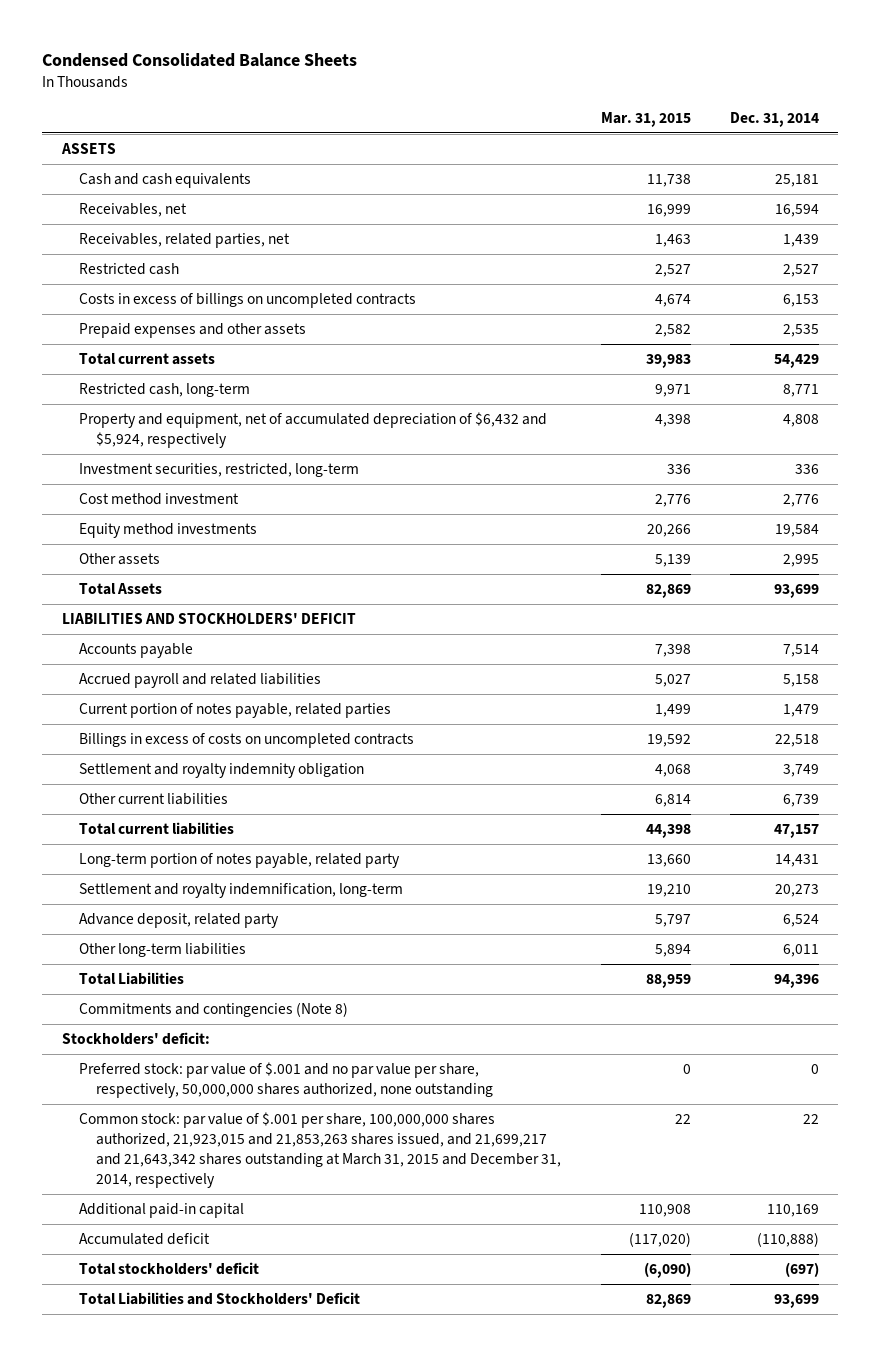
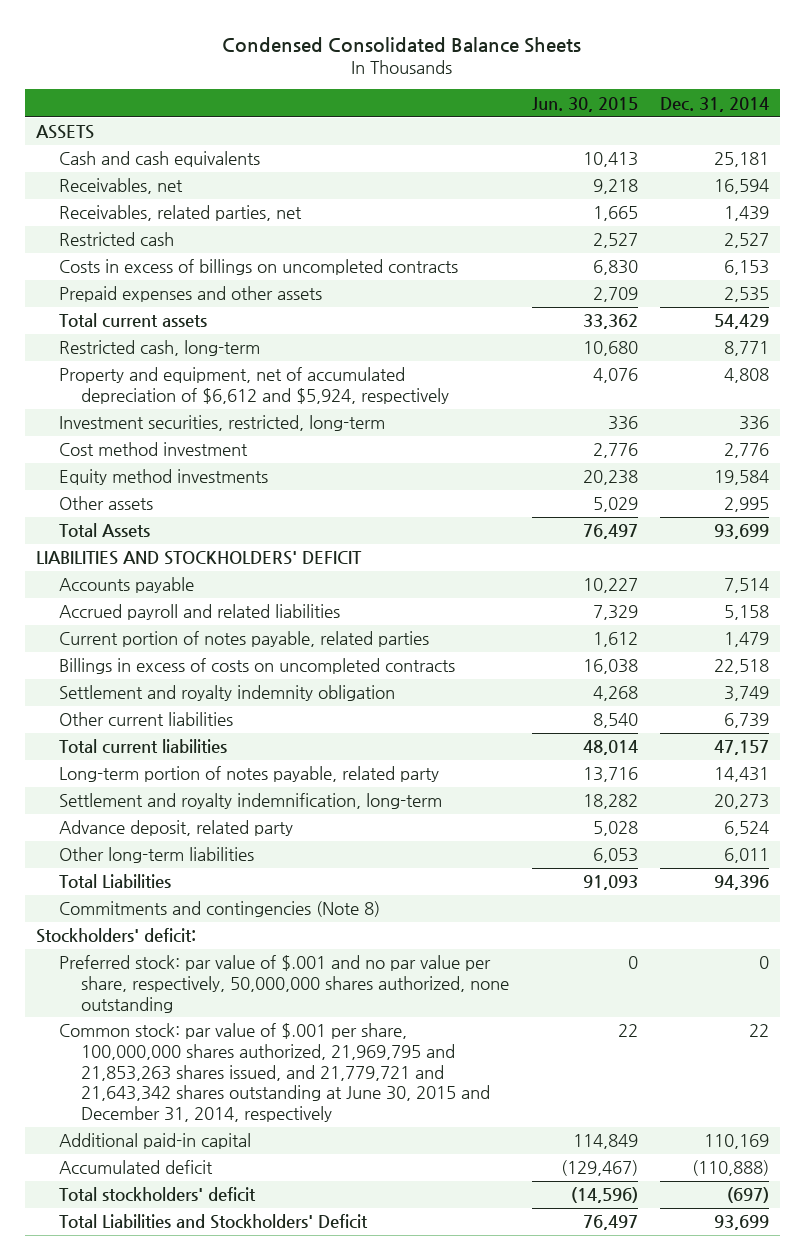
[600,112,691,128] Mar. 31, 2015 -> none
none -> [531,96,638,112] Jun. 30, 2015
[79,411,548,449] Property and equipment, net of accumulated depreciation of $6,432 and $5,924, respectively -> [58,367,450,404] Property and equipment, net of accumulated depreciation of $6,612 and $5,924, respectively
[79,1111,562,1189] Common stock: par value of $.001 per share, 100,000,000 shares authorized, 21,923,015 and 21,853,263 shares issued, and 21,699,217 and 21,643,342 shares outstanding at March 31, 2015 and December 31, 2014, respectively -> [58,1023,491,1122] Common stock: par value of $.001 per share, 100,000,000 shares authorized, 21,969,795 and 21,853,263 shares issued, and 21,779,721 and 21,643,342 shares outstanding at June 30, 2015 and December 31, 2014, respectively

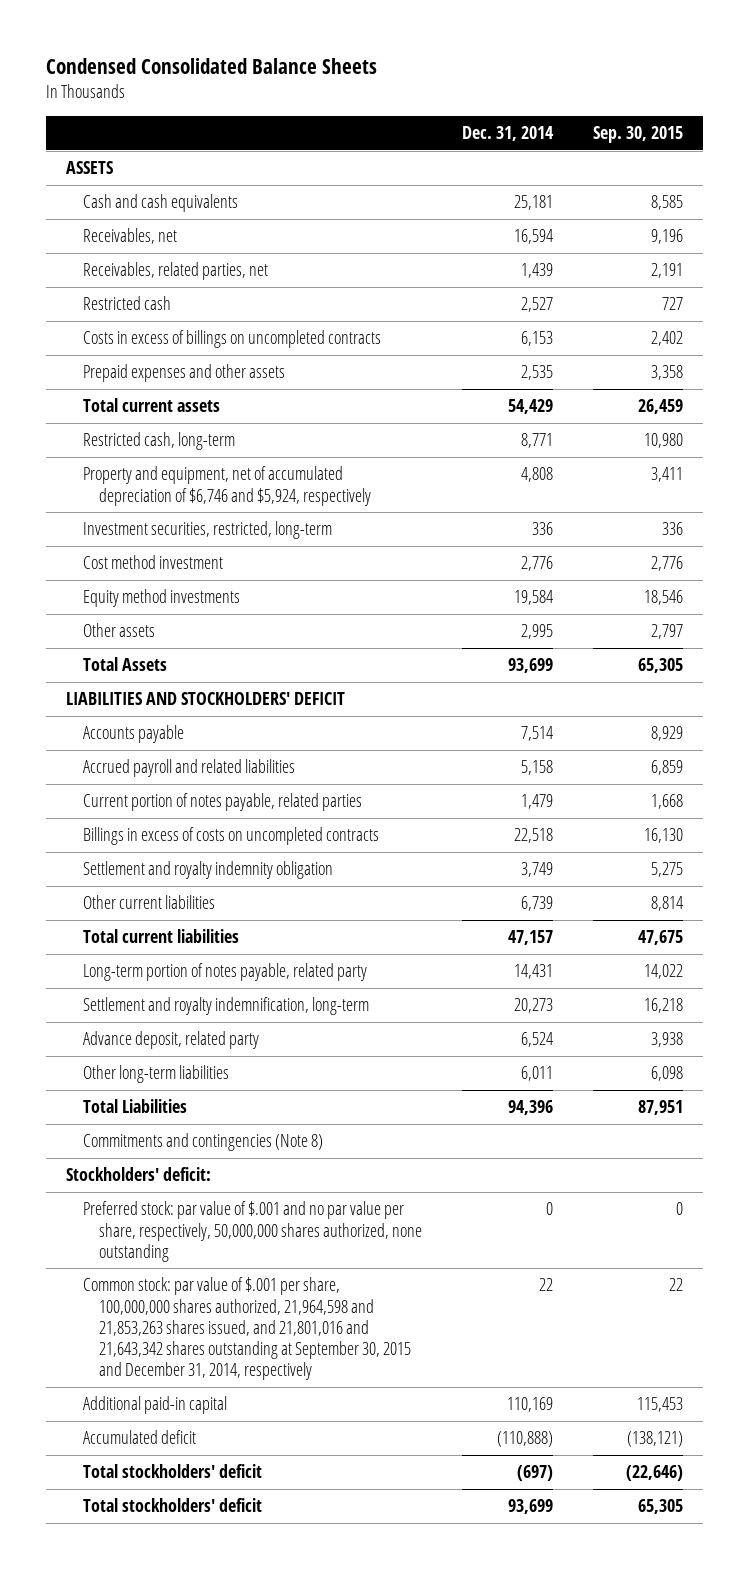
[531,96,638,112] Jun. 30, 2015 -> none
none -> [593,126,684,144] Sep. 30, 2015
[58,367,450,404] Property and equipment, net of accumulated depreciation of $6,612 and $5,924, respectively -> [82,466,372,506] Property and equipment, net of accumulated depreciation of $6,746 and $5,924, respectively
[58,1023,491,1122] Common stock: par value of $.001 per share, 100,000,000 shares authorized, 21,969,795 and 21,853,263 shares issued, and 21,779,721 and 21,643,342 shares outstanding at June 30, 2015 and December 31, 2014, respectively -> [82,1277,412,1381] Common stock: par value of $.001 per share, 100,000,000 shares authorized, 21,964,598 and 21,853,263 shares issued, and 21,801,016 and 21,643,342 shares outstanding at September 30, 2015 and December 31, 2014, respectively
[58,1214,368,1230] Total Liabilities and Stockholders' Deficit -> [82,1498,262,1513] Total stockholders' deficit

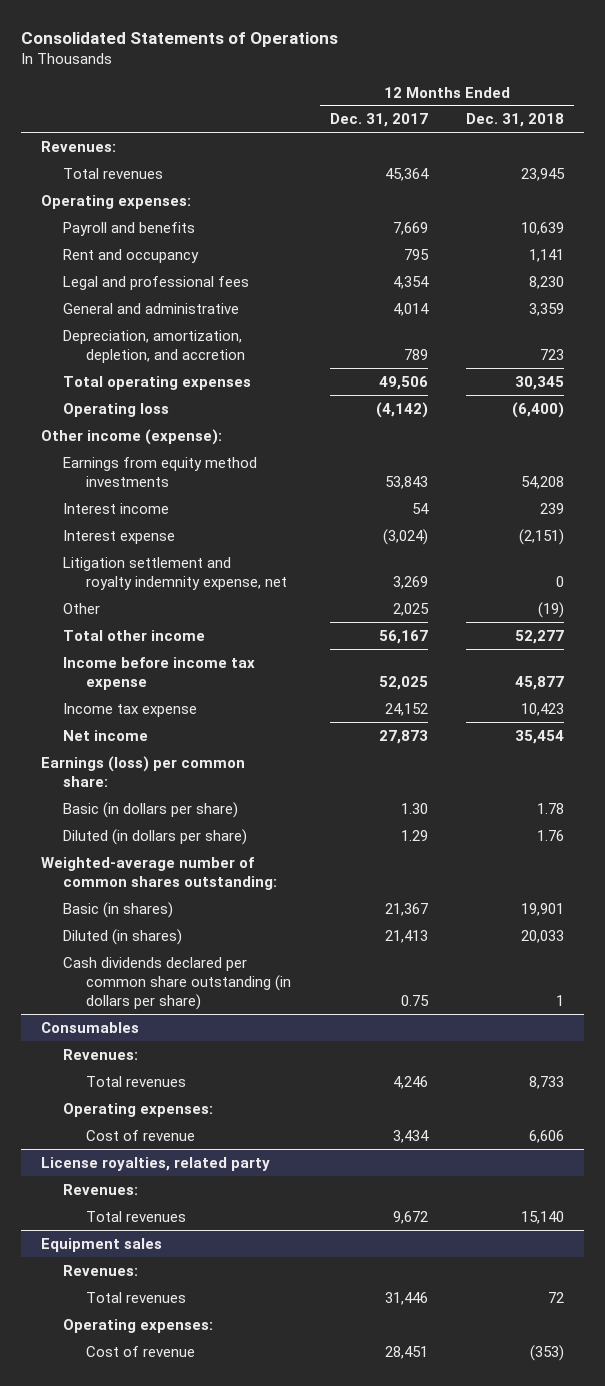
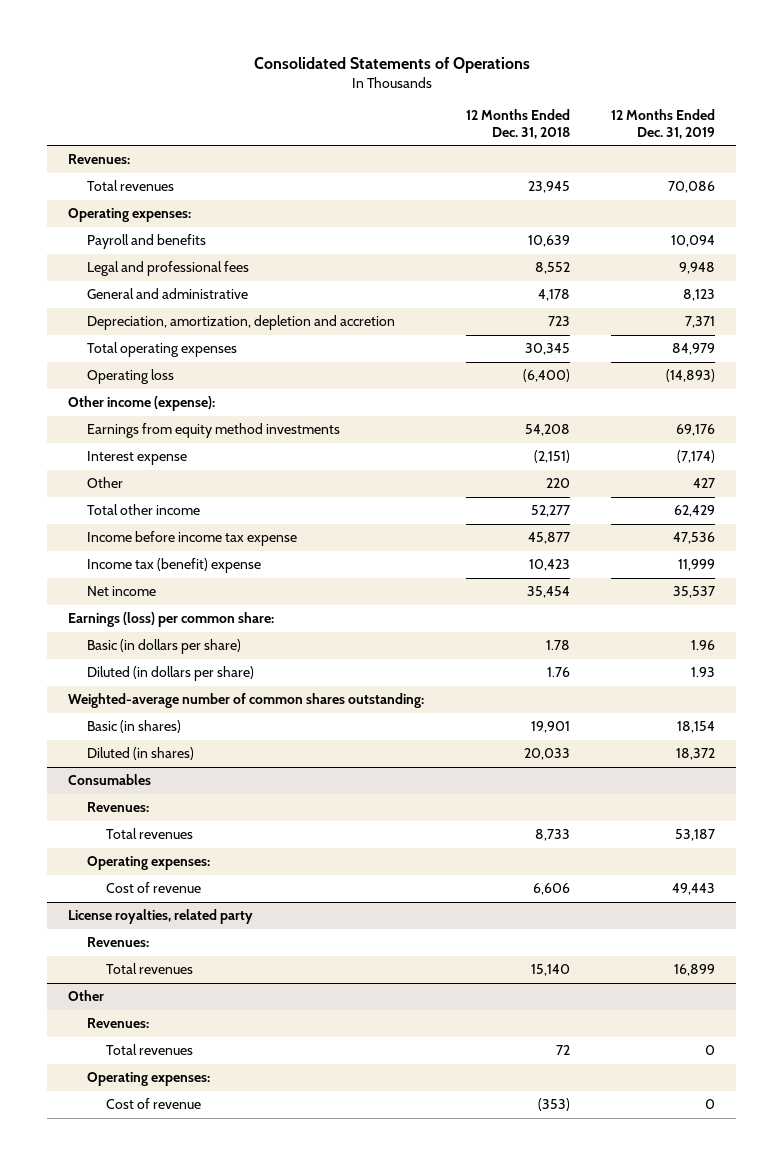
[329,113,428,128] Dec. 31, 2017 -> none
none -> [611,109,716,139] 12 Months Ended Dec. 31, 2019
[63,248,200,263] Rent and occupancy -> none
[529,275,565,289] 8,230 -> [534,262,570,275] 8,552
[529,302,565,316] 3,359 -> [537,289,570,302] 4,178
[63,329,246,363] Depreciation, amortization, depletion, and accretion -> [86,315,395,331] Depreciation, amortization, depletion and accretion
[63,502,170,514] Interest income -> none
[63,556,288,590] Litigation settlement and royalty indemnity expense, net -> none
[538,601,565,618] (19) -> [545,478,570,489] 220
[63,702,198,717] Income tax expense -> [86,558,261,574] Income tax (benefit) expense
[63,956,292,1010] Cash dividends declared per common share outstanding (in dollars per share) -> none
[40,1237,162,1252] Equipment sales -> [68,990,105,1002] Other

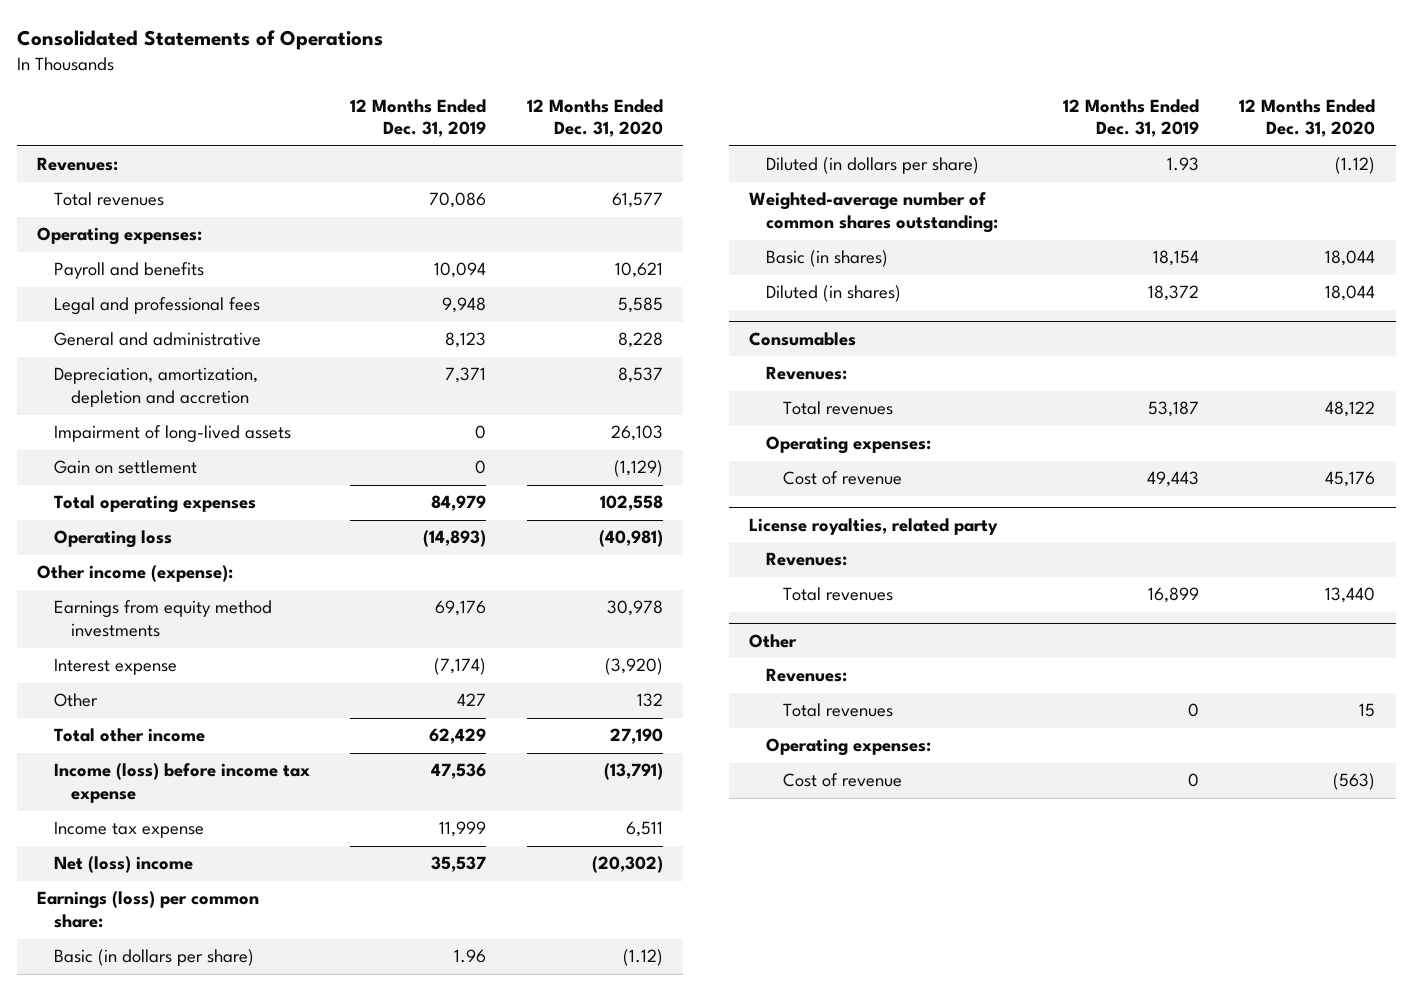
[465,109,570,139] 12 Months Ended Dec. 31, 2018 -> none
none -> [527,98,664,138] 12 Months Ended Dec. 31, 2020
none -> [53,425,291,444] Impairment of long-lived assets
none -> [53,460,197,475] Gain on settlement
[86,531,297,547] Income before income tax expense -> [53,763,310,804] Income (loss) before income tax expense
[86,558,261,574] Income tax (benefit) expense -> [53,821,204,839] Income tax expense
[86,586,156,597] Net income -> [53,856,193,874] Net (loss) income

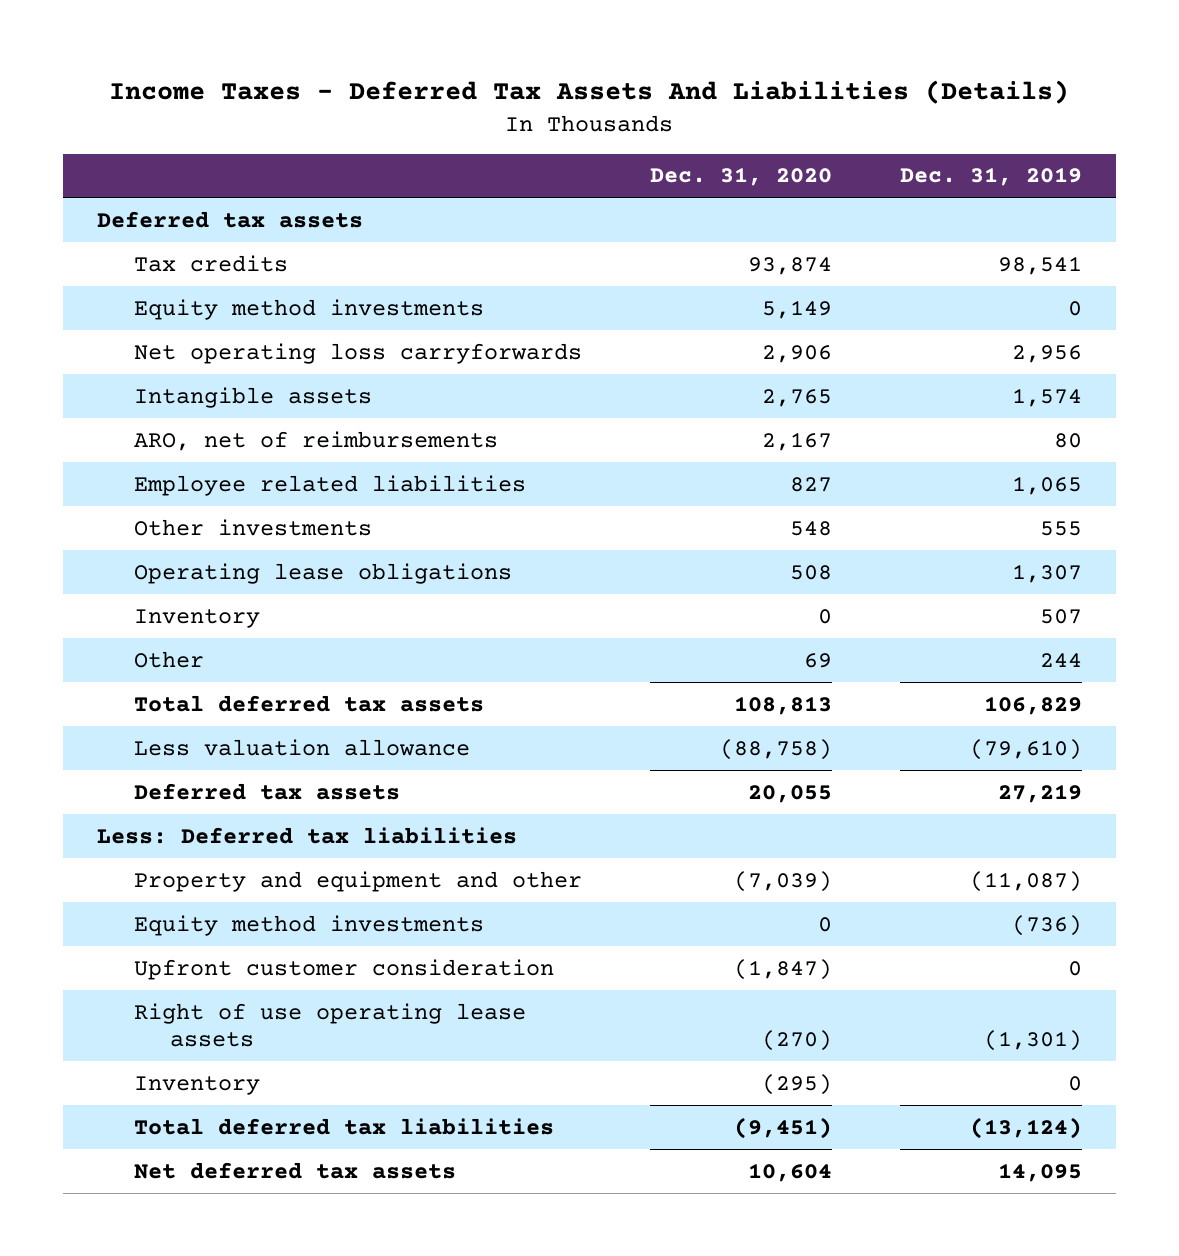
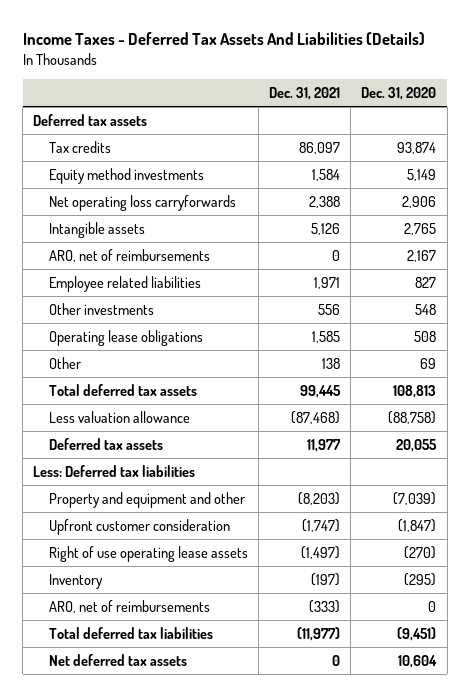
[899,167,1082,187] Dec. 31, 2019 -> none
none -> [269,87,341,101] Dec. 31, 2021
[133,608,260,628] Inventory -> none
[133,914,484,936] Equity method investments -> none
none -> [49,599,211,613] ARO, net of reimbursements

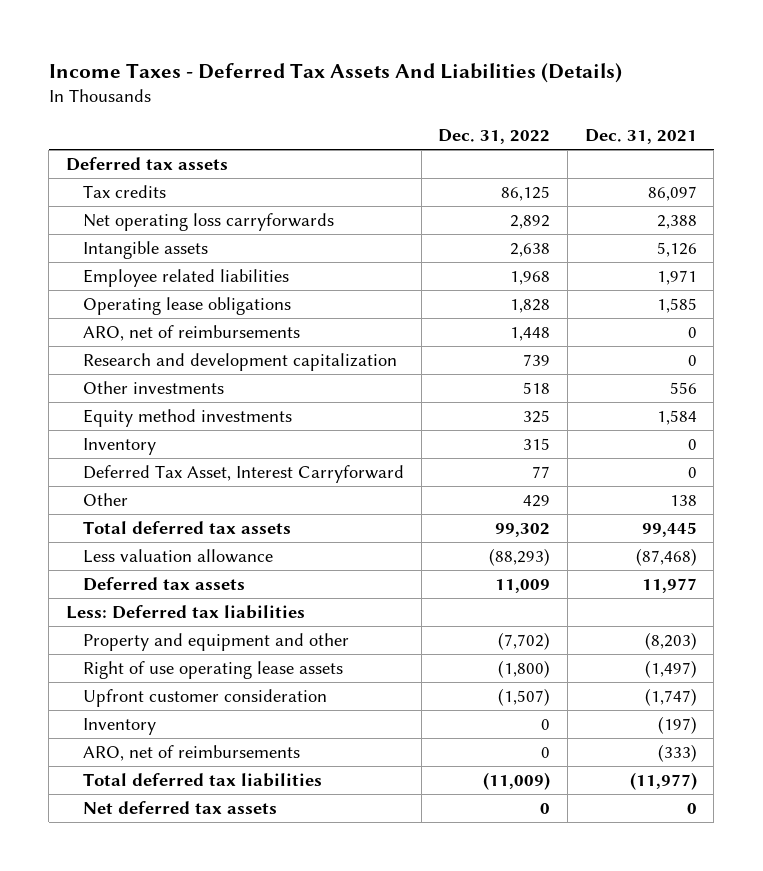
[361,87,437,101] Dec. 31, 2020 -> none
none -> [438,129,551,145] Dec. 31, 2022
[49,248,211,262] ARO, net of reimbursements -> [83,325,301,342] ARO, net of reimbursements
none -> [83,353,398,372] Research and development capitalization
[49,302,155,315] Other investments -> [83,381,225,395] Other investments
[49,167,205,184] Equity method investments -> [83,409,293,428] Equity method investments
none -> [83,438,157,456] Inventory
none -> [83,465,405,484] Deferred Tax Asset, Interest Carryforward
[49,518,231,535] Upfront customer consideration -> [83,689,328,708] Upfront customer consideration

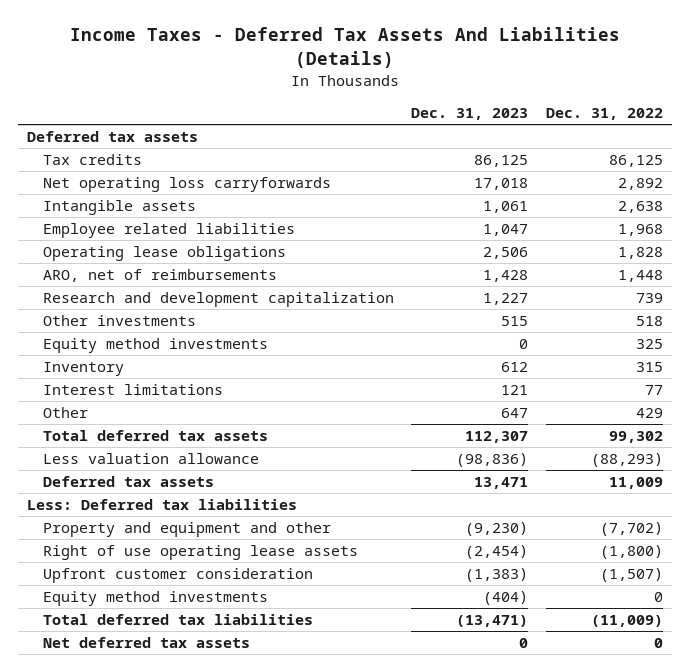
[584,129,697,145] Dec. 31, 2021 -> none
none -> [411,107,529,120] Dec. 31, 2023
[83,465,405,484] Deferred Tax Asset, Interest Carryforward -> [42,384,223,396] Interest limitations
[83,718,157,736] Inventory -> none
[83,745,301,762] ARO, net of reimbursements -> none
none -> [42,591,268,607] Equity method investments

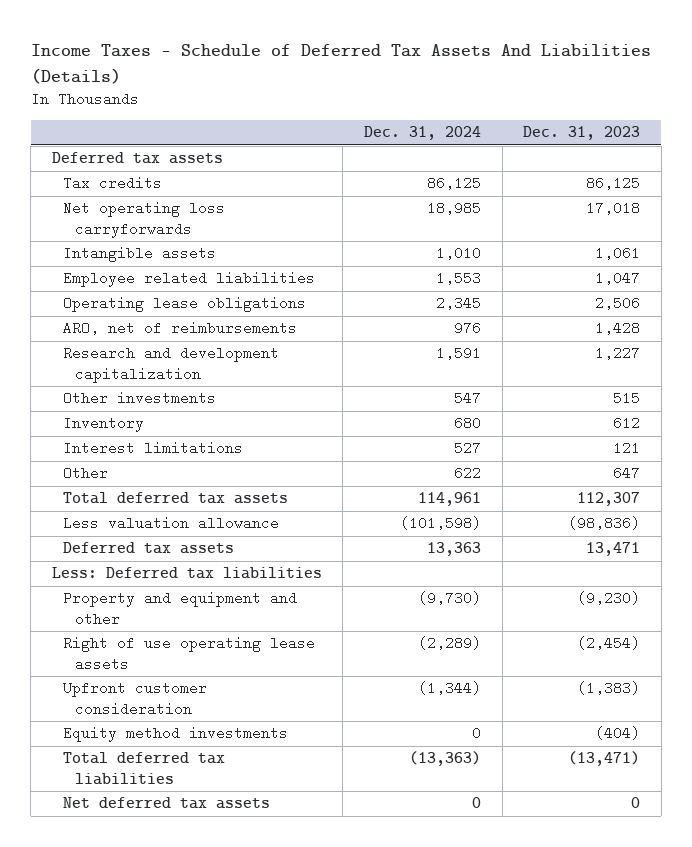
[69,27,620,69] Income Taxes - Deferred Tax Assets And Liabilities (Details) -> [30,44,651,84] Income Taxes - Schedule of Deferred Tax Assets And Liabilities (Details)
[546,107,664,120] Dec. 31, 2022 -> none
none -> [364,126,482,141] Dec. 31, 2024
[42,338,268,354] Equity method investments -> none

